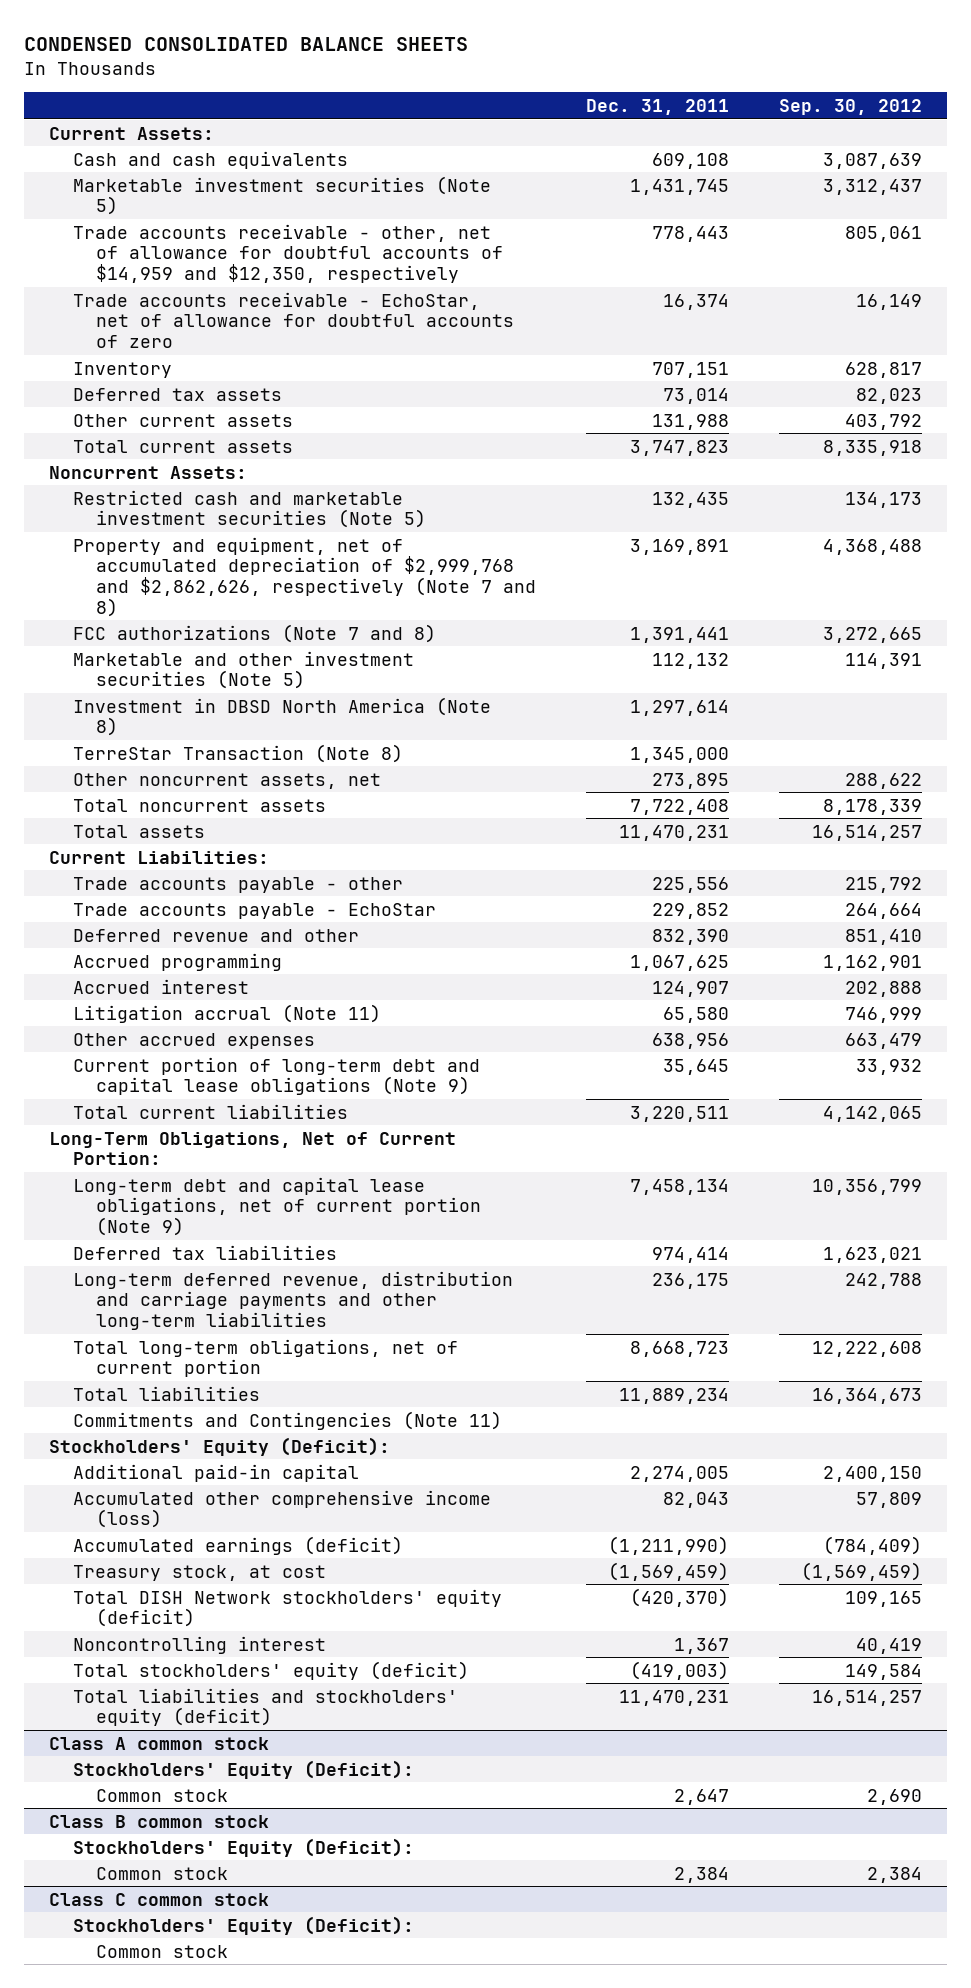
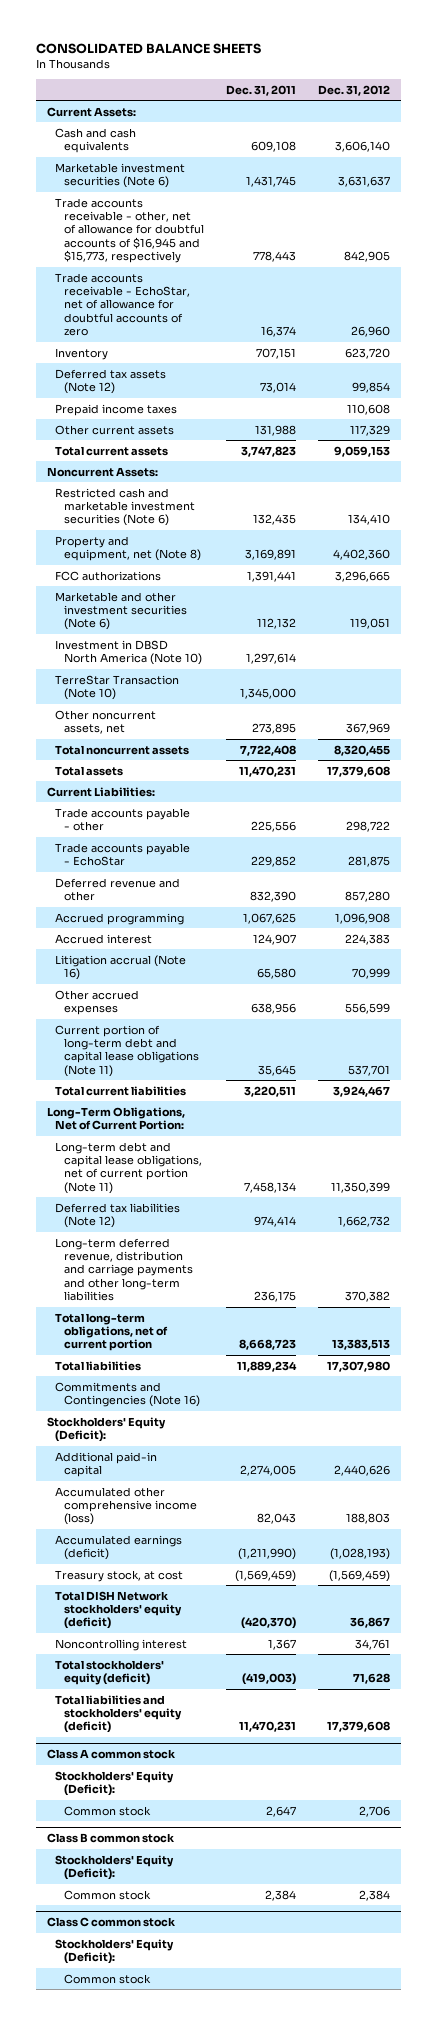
[24,37,469,52] CONDENSED CONSOLIDATED BALANCE SHEETS -> [35,42,261,54] CONSOLIDATED BALANCE SHEETS
[778,99,922,116] Sep. 30, 2012 -> none
none -> [317,84,390,96] Dec. 31, 2012
[72,175,491,216] Marketable investment securities (Note 5) -> [55,162,186,189] Marketable investment securities (Note 6)
[72,223,503,283] Trade accounts receivable - other, net of allowance for doubtful accounts of $14,959 and $12,350, respectively -> [55,197,205,263] Trade accounts receivable - other, net of allowance for doubtful accounts of $16,945 and $15,773, respectively
[72,387,282,401] Deferred tax assets -> [55,368,167,395] Deferred tax assets (Note 12)
none -> [55,403,178,416] Prepaid income taxes
[72,489,426,529] Restricted cash and marketable investment securities (Note 5) -> [55,487,196,527] Restricted cash and marketable investment securities (Note 6)
[72,536,536,617] Property and equipment, net of accumulated depreciation of $2,999,768 and $2,862,626, respectively (Note 7 and 8) -> [55,535,202,562] Property and equipment, net (Note 8)
[72,623,436,643] FCC authorizations (Note 7 and 8) -> [55,570,162,581] FCC authorizations
[72,650,414,690] Marketable and other investment securities (Note 5) -> [55,591,188,631] Marketable and other investment securities (Note 6)
[72,696,491,737] Investment in DBSD North America (Note 8) -> [55,639,203,666] Investment in DBSD North America (Note 10)
[72,743,403,763] TerreStar Transaction (Note 8) -> [55,674,180,701] TerreStar Transaction (Note 10)
[72,1003,381,1023] Litigation accrual (Note 11) -> [55,954,187,981] Litigation accrual (Note 16)
[72,1056,480,1096] Current portion of long-term debt and capital lease obligations (Note 9) -> [55,1024,200,1077] Current portion of long-term debt and capital lease obligations (Note 11)
[72,1176,481,1236] Long-term debt and capital lease obligations, net of current portion (Note 9) -> [55,1141,203,1194] Long-term debt and capital lease obligations, net of current portion (Note 11)
[72,1244,337,1260] Deferred tax liabilities -> [55,1202,181,1229] Deferred tax liabilities (Note 12)
[72,1410,502,1430] Commitments and Contingencies (Note 11) -> [55,1381,201,1408] Commitments and Contingencies (Note 16)

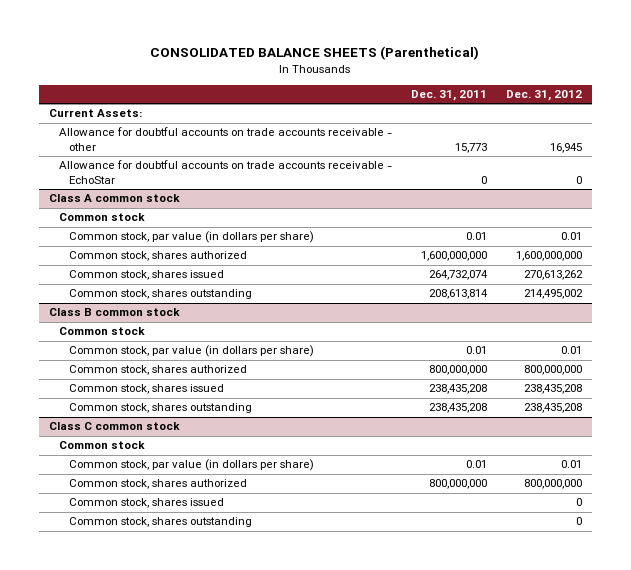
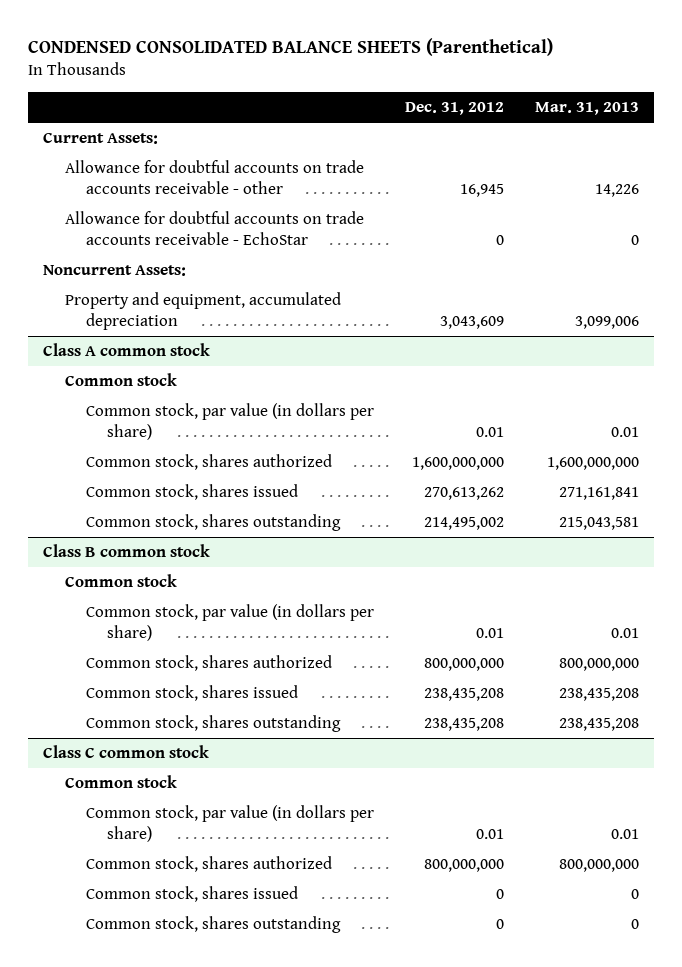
[150,46,480,61] CONSOLIDATED BALANCE SHEETS (Parenthetical) -> [28,38,554,57] CONDENSED CONSOLIDATED BALANCE SHEETS (Parenthetical)
[410,90,487,102] Dec. 31, 2011 -> none
none -> [534,101,639,115] Mar. 31, 2013
none -> [43,265,187,277] Noncurrent Assets:
none -> [64,292,341,331] Property and equipment, accumulated depreciation

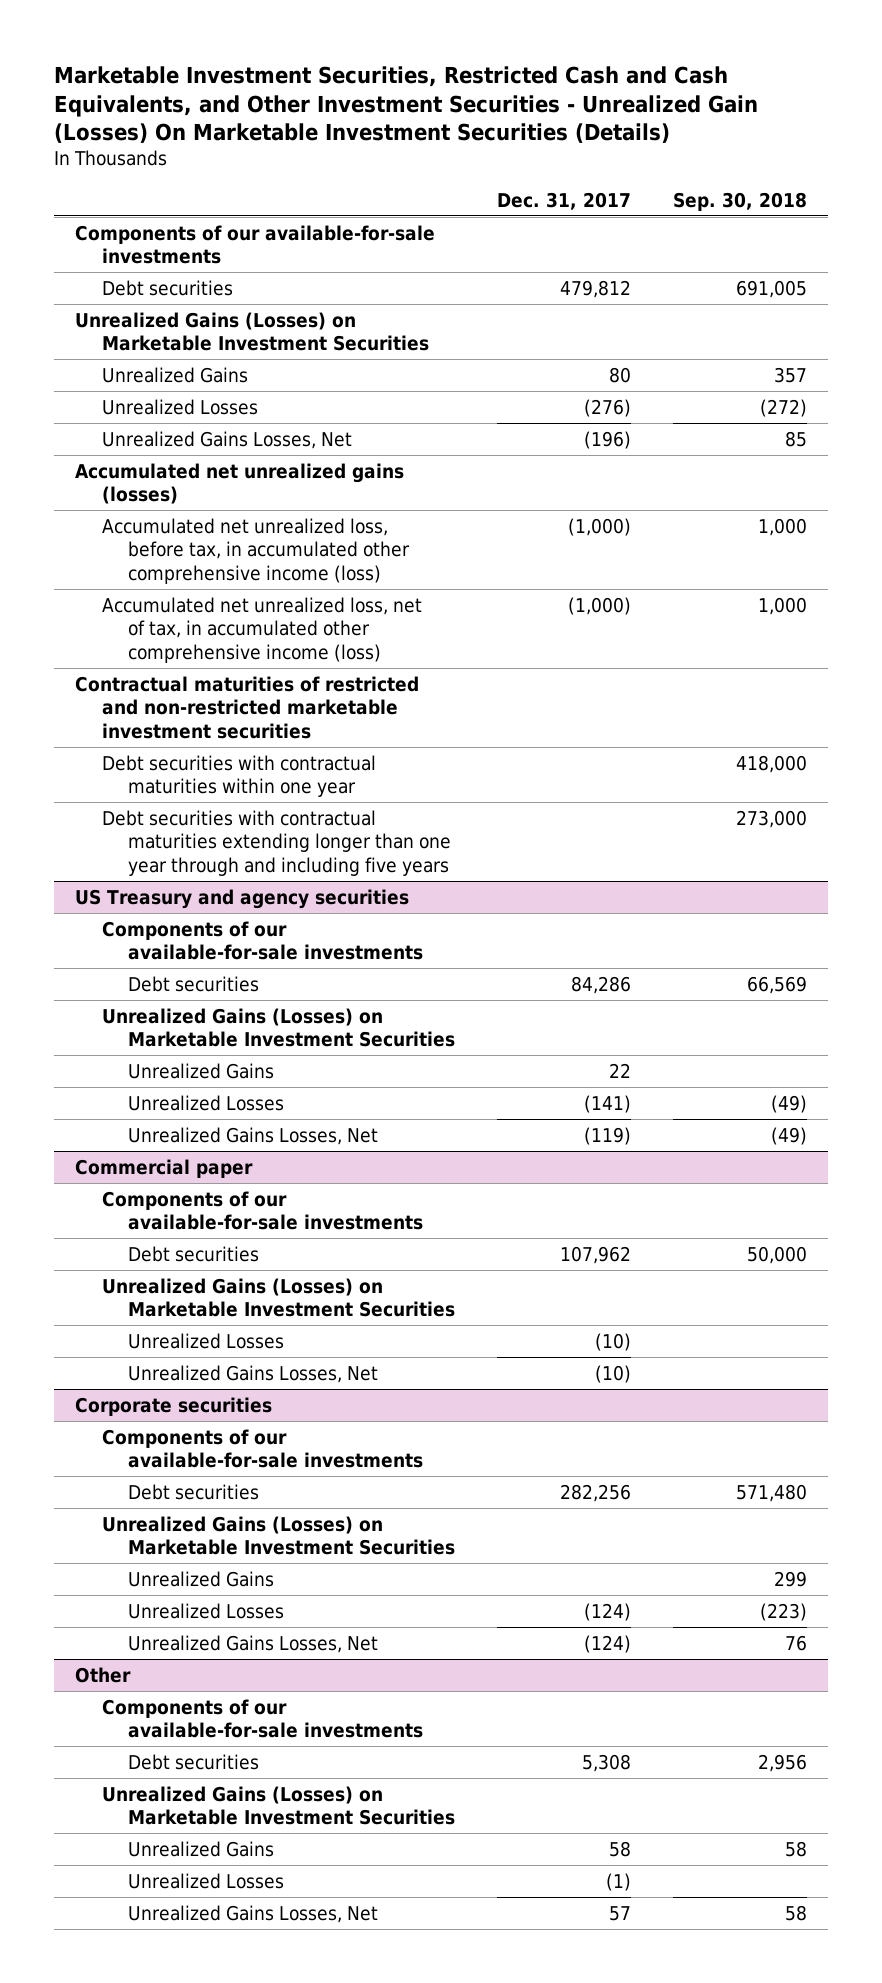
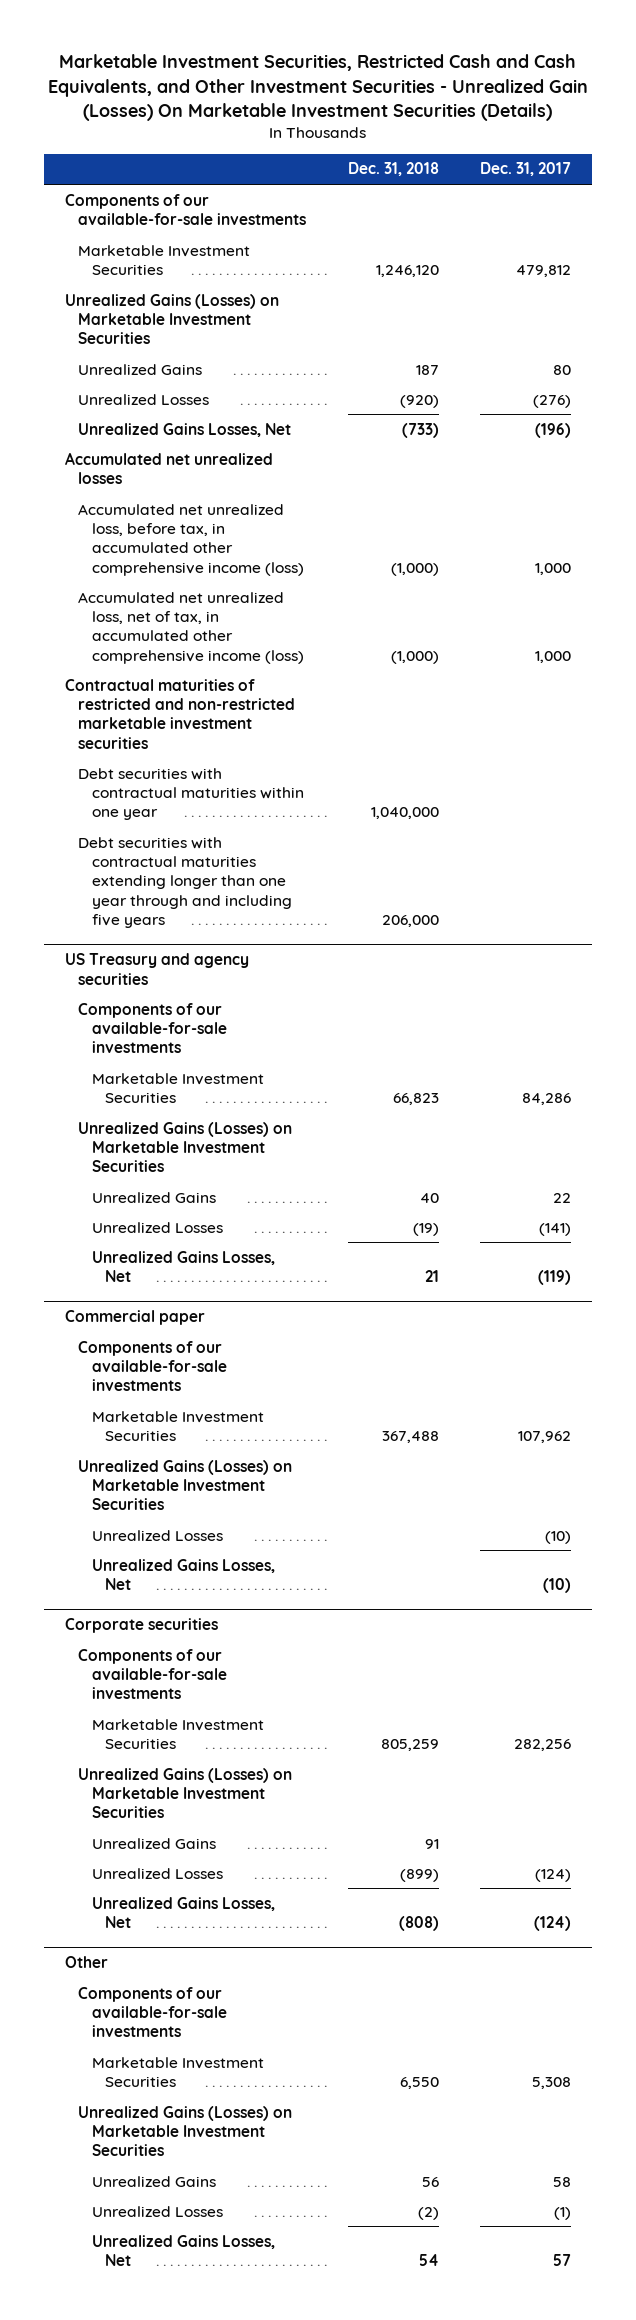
[673,191,808,211] Sep. 30, 2018 -> none
none -> [347,162,439,177] Dec. 31, 2018
[101,279,233,296] Debt securities -> [78,244,251,276] Marketable Investment Securities
[75,462,405,505] Accumulated net unrealized gains (losses) -> [64,451,273,485] Accumulated net unrealized losses
[567,517,631,536] (1,000) -> [535,562,572,575] 1,000
[567,596,631,615] (1,000) -> [535,650,572,663] 1,000
[127,975,259,992] Debt securities -> [91,1072,264,1104] Marketable Investment Securities
[127,1245,259,1262] Debt securities -> [91,1410,264,1442] Marketable Investment Securities
[127,1483,259,1500] Debt securities -> [91,1718,264,1750] Marketable Investment Securities
[127,1753,259,1770] Debt securities -> [91,2056,264,2088] Marketable Investment Securities

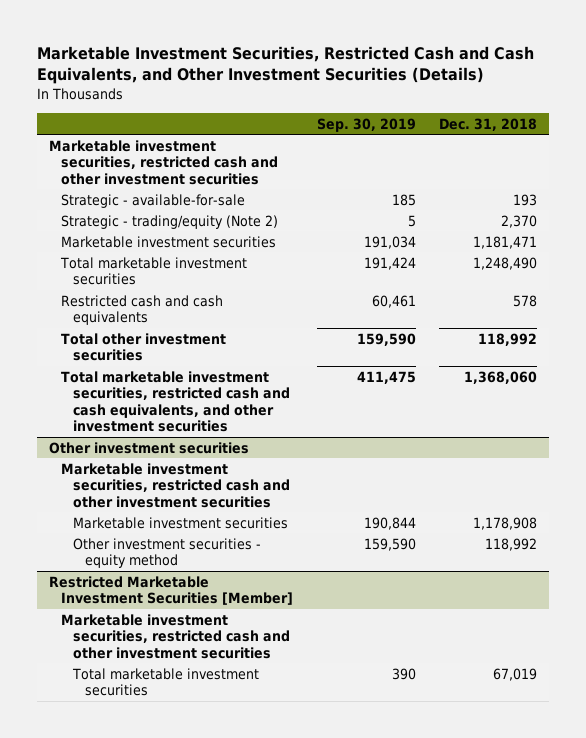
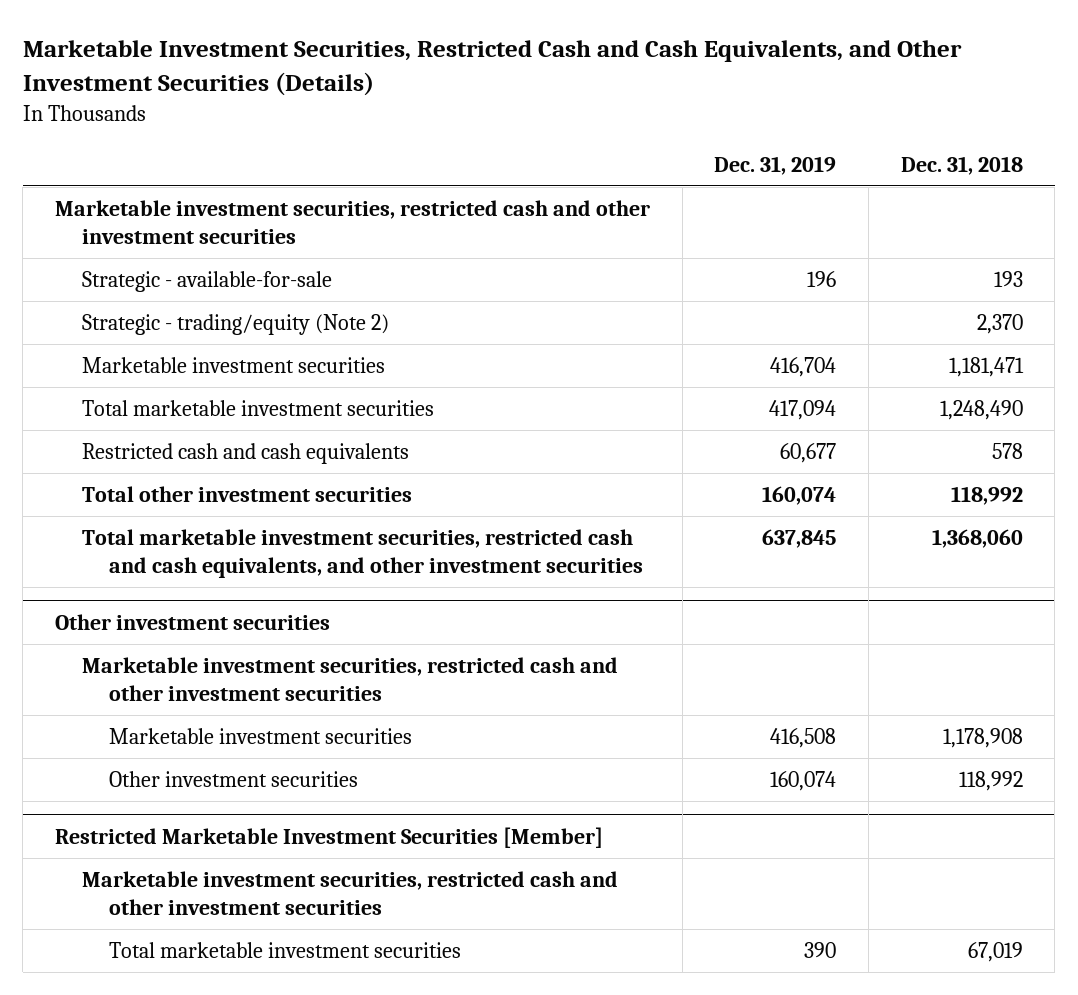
[316,117,416,132] Sep. 30, 2019 -> none
none -> [714,155,837,175] Dec. 31, 2019
[73,537,262,569] Other investment securities - equity method -> [109,770,359,787] Other investment securities

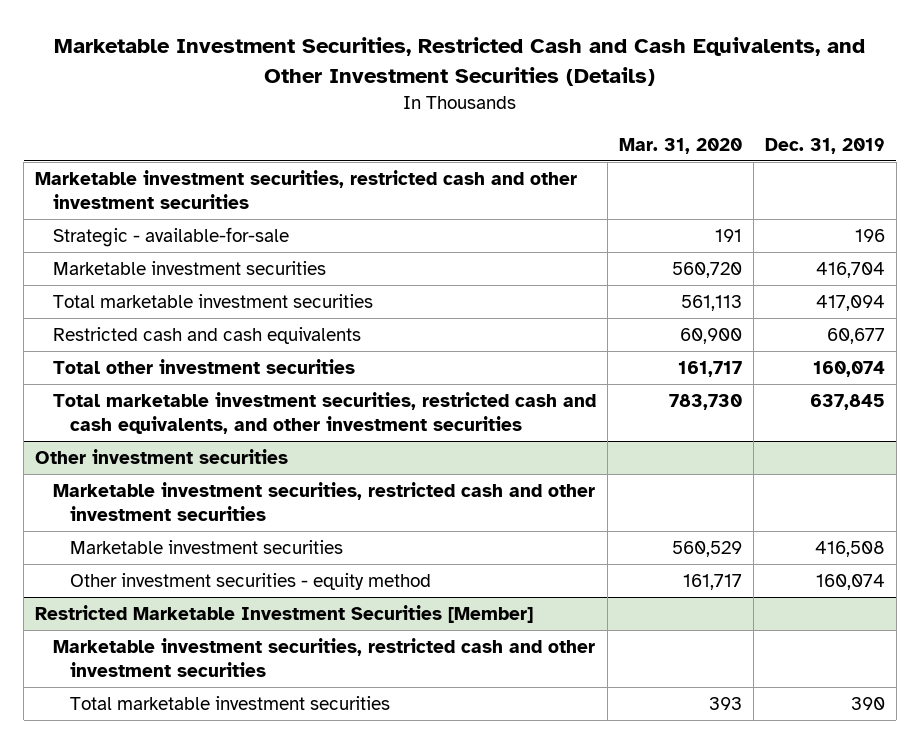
[900,155,1023,175] Dec. 31, 2018 -> none
none -> [618,138,742,155] Mar. 31, 2020
[82,313,390,335] Strategic - trading/equity (Note 2) -> none
[109,770,359,787] Other investment securities -> [70,572,432,590] Other investment securities - equity method

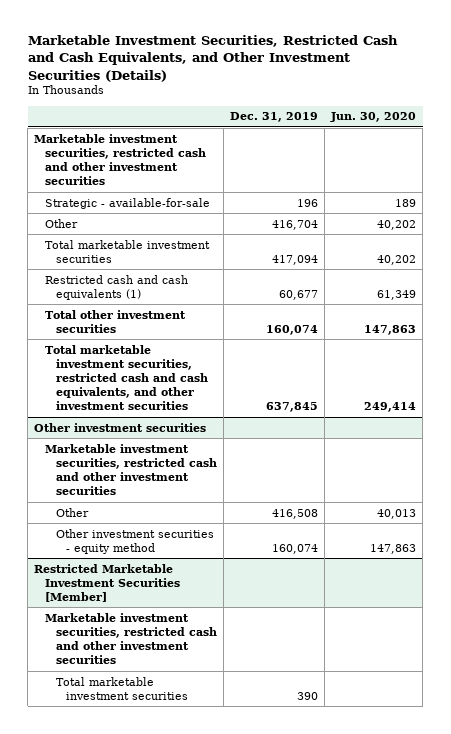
[618,138,742,155] Mar. 31, 2020 -> none
none -> [330,112,417,123] Jun. 30, 2020
[52,260,326,275] Marketable investment securities -> [45,218,79,228] Other
[52,326,361,344] Restricted cash and cash equivalents -> [45,274,189,300] Restricted cash and cash equivalents (1)
[70,539,344,554] Marketable investment securities -> [55,507,89,517] Other

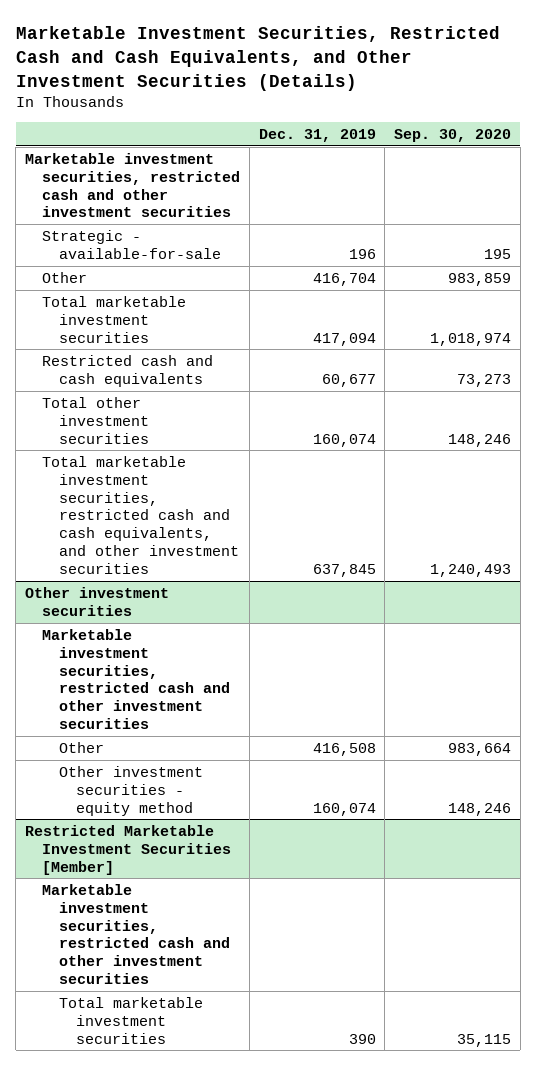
[330,112,417,123] Jun. 30, 2020 -> none
none -> [394,129,512,143] Sep. 30, 2020
[45,274,189,300] Restricted cash and cash equivalents (1) -> [42,354,214,387] Restricted cash and cash equivalents

